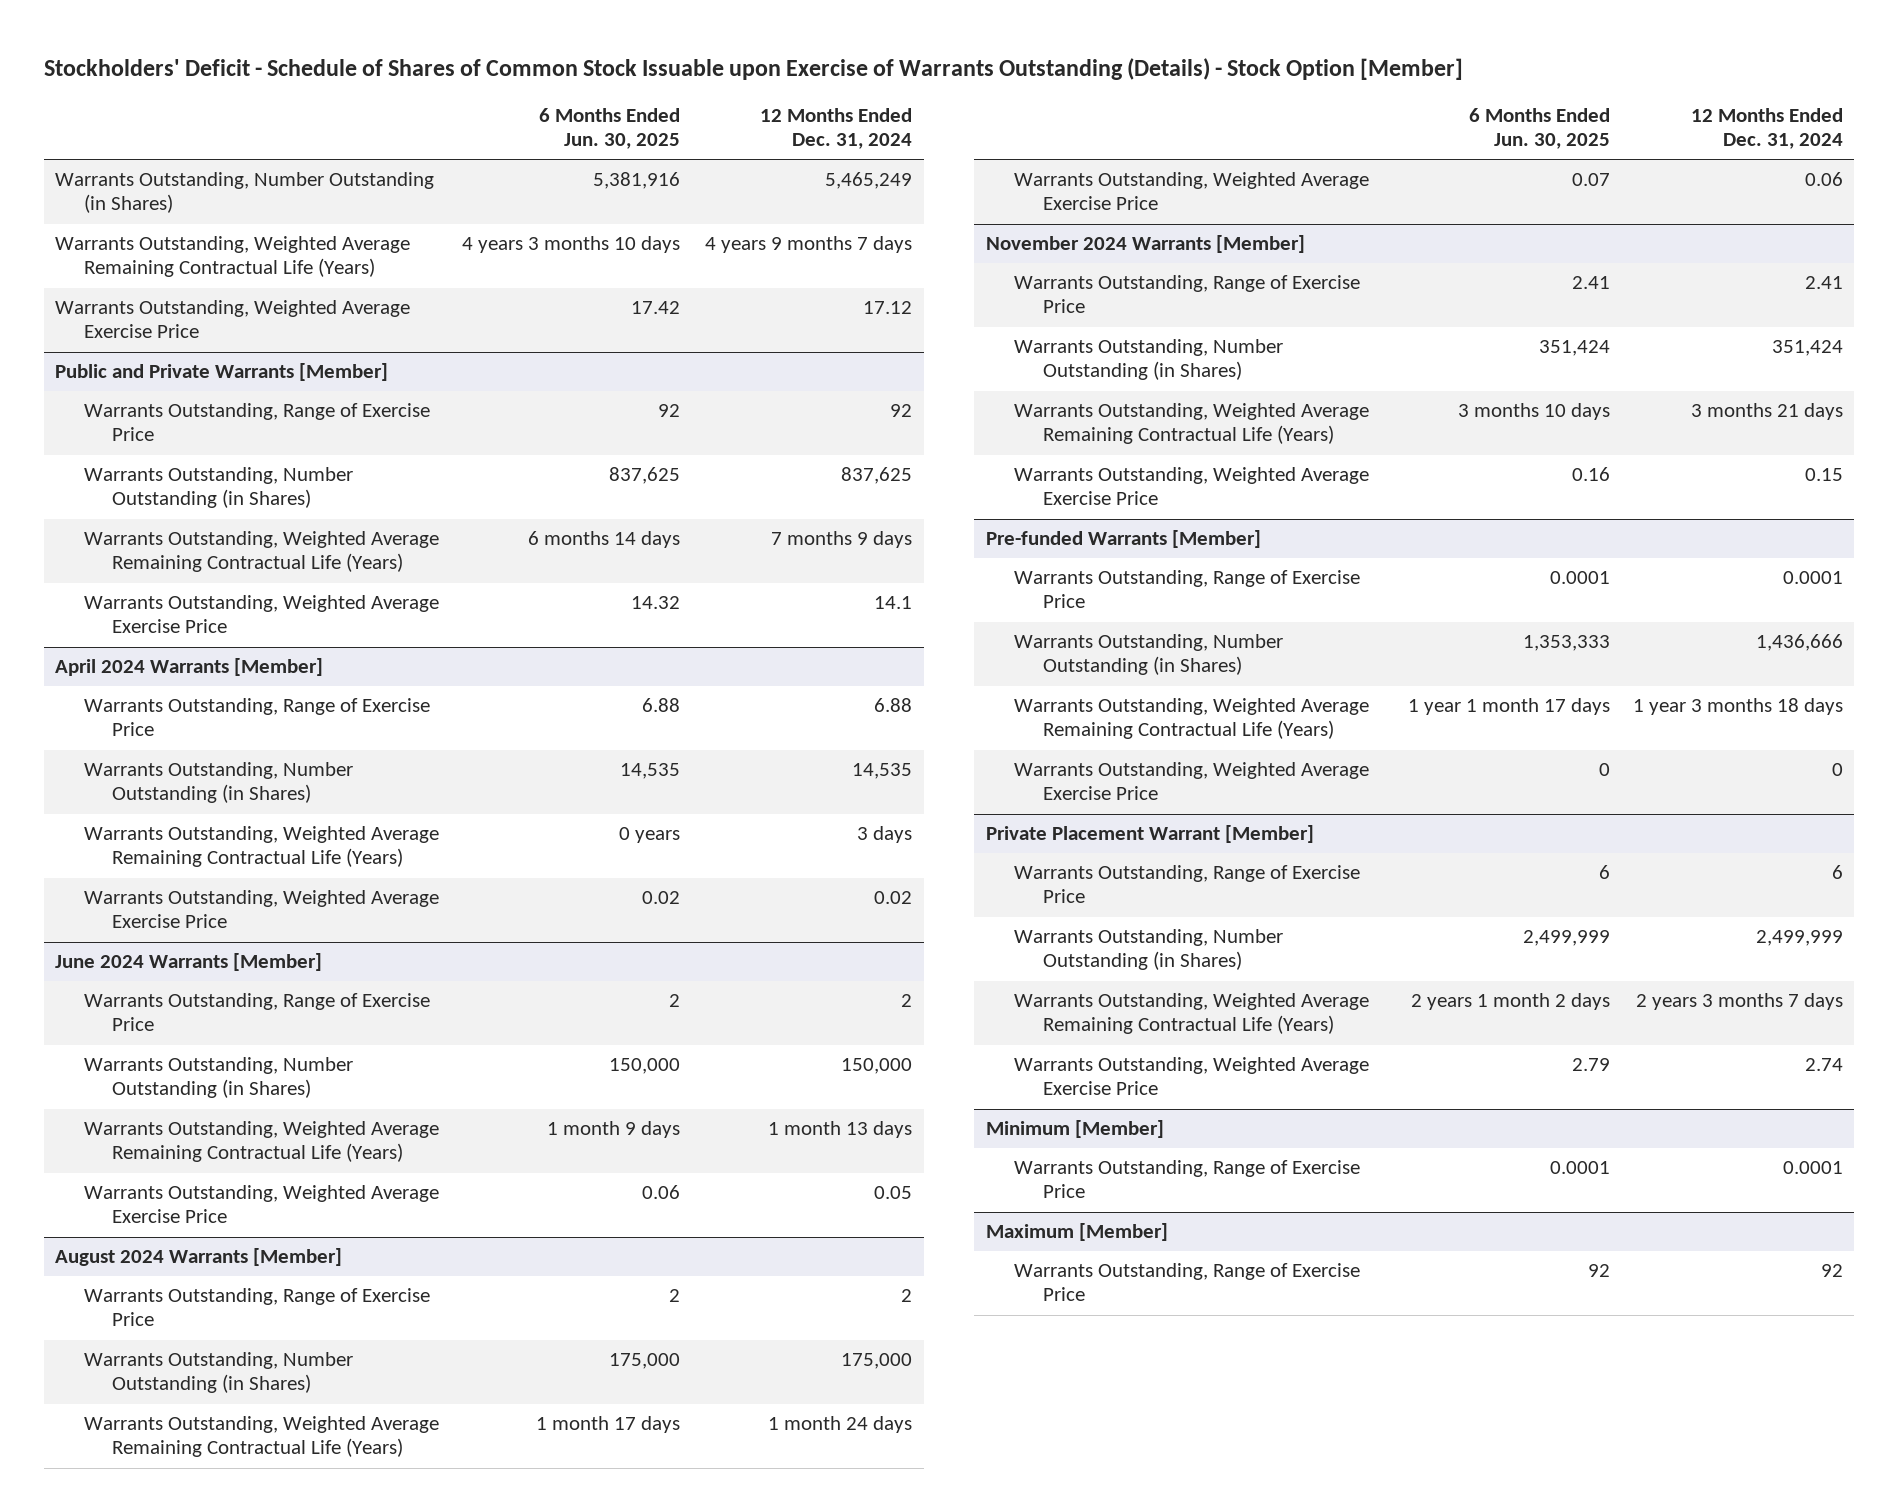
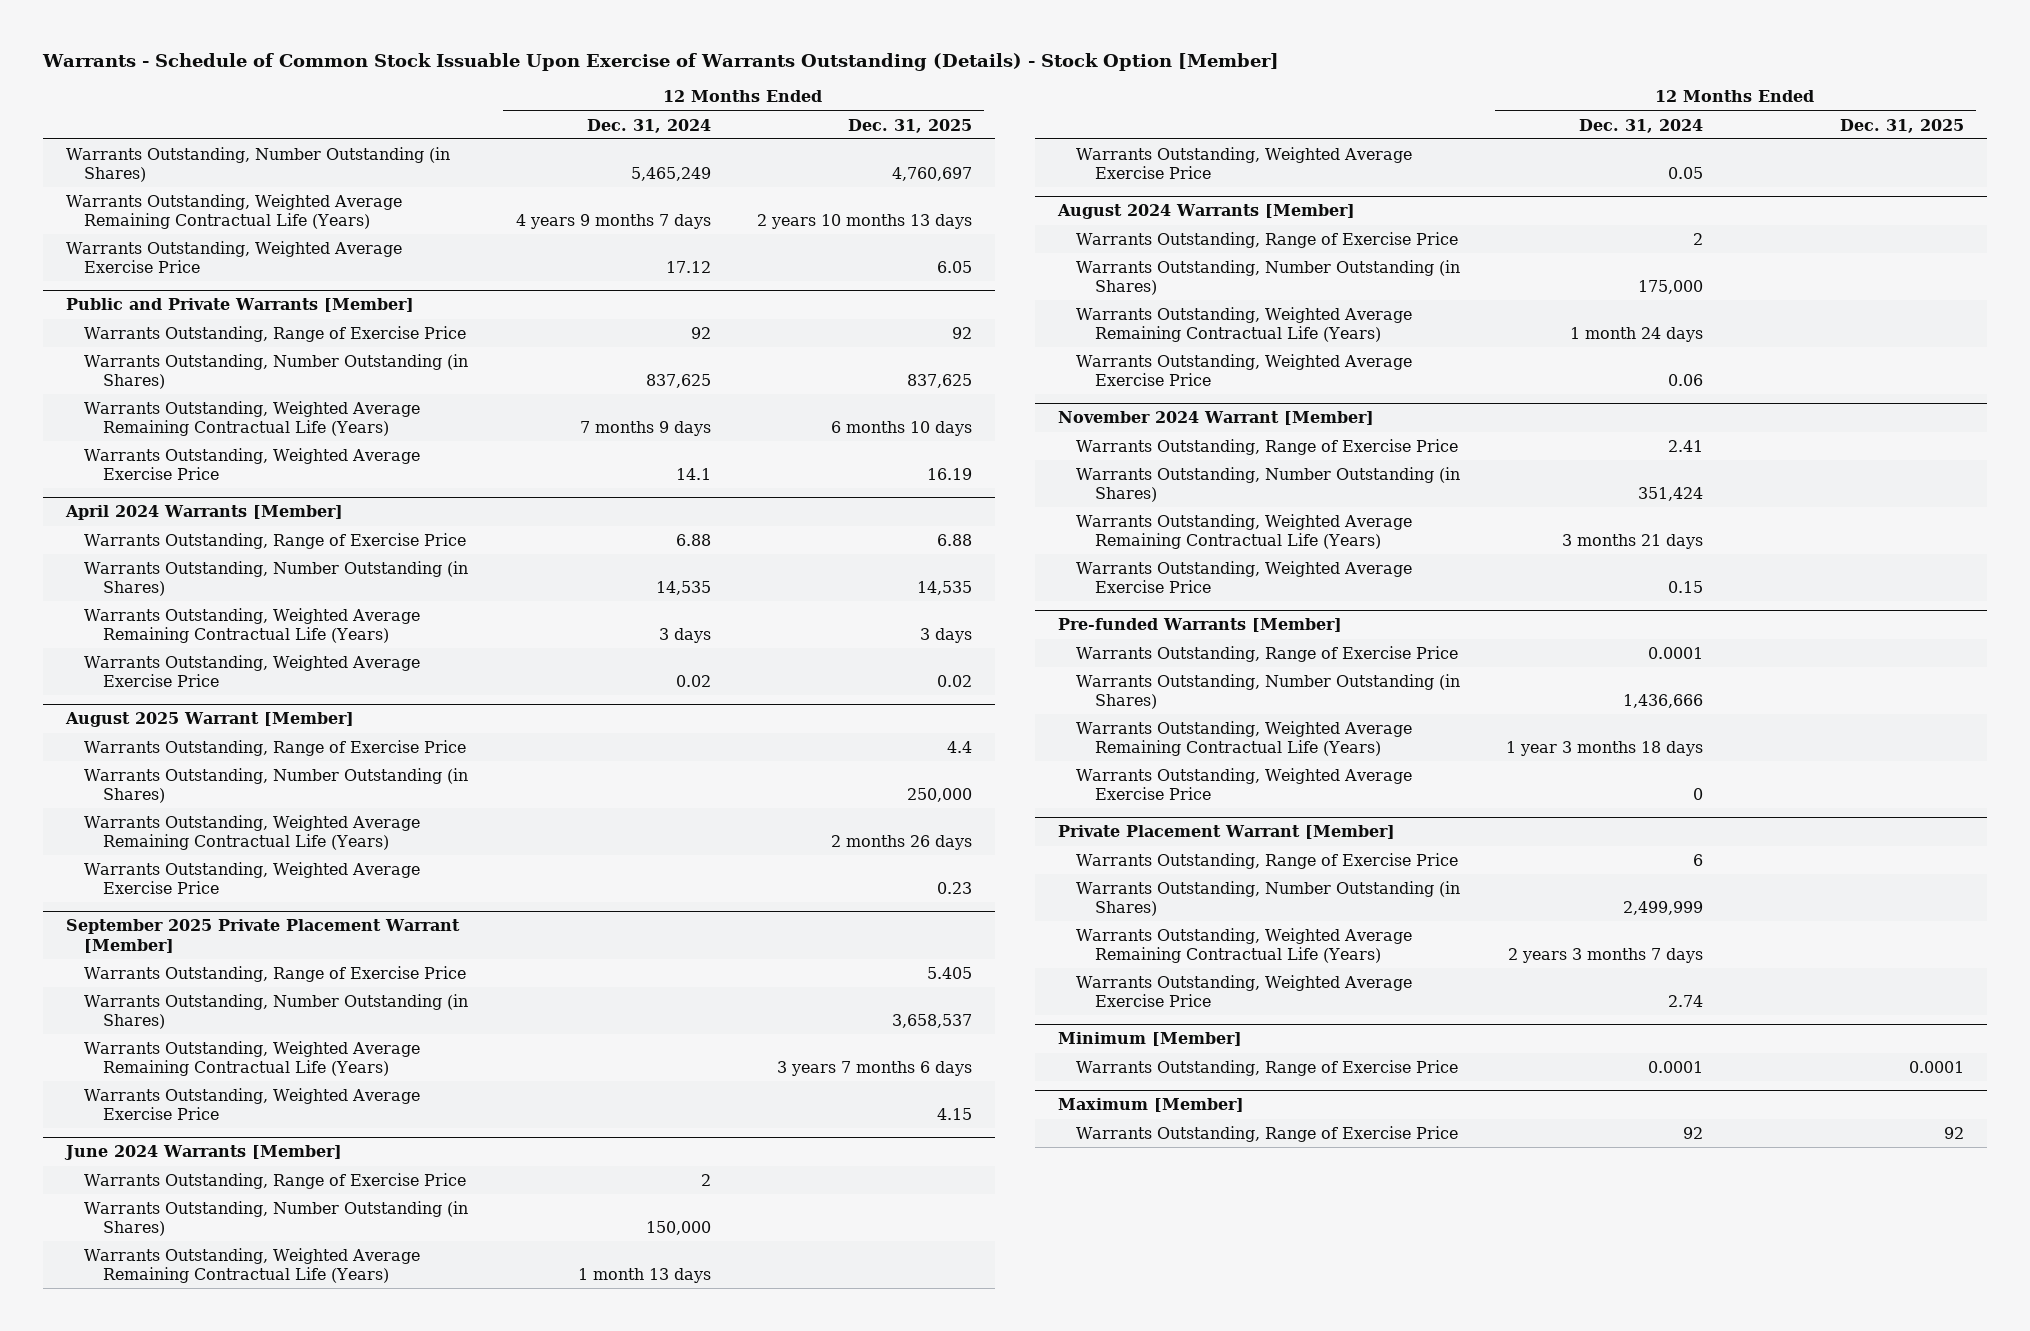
[43,57,1463,80] Stockholders' Deficit - Schedule of Shares of Common Stock Issuable upon Exercise of Warrants Outstanding (Details) - Stock Option [Member] -> [41,52,1279,71] Warrants - Schedule of Common Stock Issuable Upon Exercise of Warrants Outstanding (Details) - Stock Option [Member]
[538,108,680,150] 6 Months Ended Jun. 30, 2025 -> none
none -> [848,118,973,133] Dec. 31, 2025
none -> [64,712,354,728] August 2025 Warrant [Member]
none -> [84,739,467,756] Warrants Outstanding, Range of Exercise Price
none -> [84,767,469,804] Warrants Outstanding, Number Outstanding (in Shares)
none -> [84,814,421,851] Warrants Outstanding, Weighted Average Remaining Contractual Life (Years)
none -> [84,861,421,895] Warrants Outstanding, Weighted Average Exercise Price
none -> [65,919,460,953] September 2025 Private Placement Warrant [Member]
none -> [84,965,467,982] Warrants Outstanding, Range of Exercise Price
none -> [84,993,469,1030] Warrants Outstanding, Number Outstanding (in Shares)
none -> [84,1040,421,1077] Warrants Outstanding, Weighted Average Remaining Contractual Life (Years)
none -> [84,1087,421,1121] Warrants Outstanding, Weighted Average Exercise Price
[985,235,1305,254] November 2024 Warrants [Member] -> [1057,411,1374,426] November 2024 Warrant [Member]

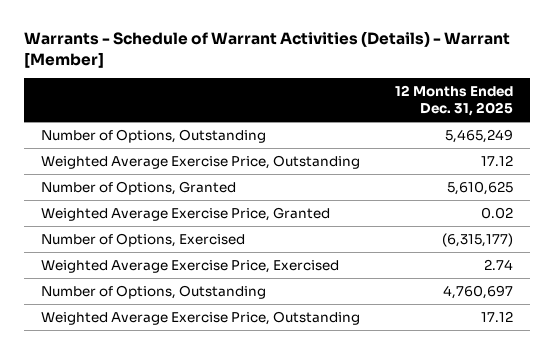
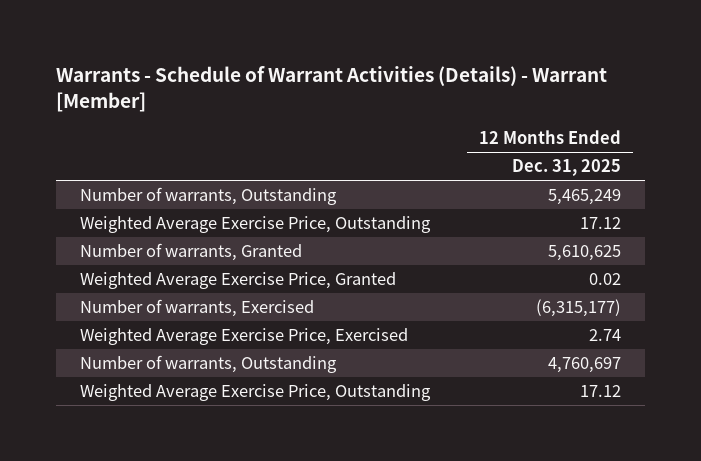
[40,128,266,143] Number of Options, Outstanding -> [80,187,338,206] Number of warrants, Outstanding
[40,180,236,195] Number of Options, Granted -> [80,243,303,262] Number of warrants, Granted
[40,232,245,247] Number of Options, Exercised -> [80,299,315,318] Number of warrants, Exercised
[40,284,266,299] Number of Options, Outstanding -> [80,355,338,374] Number of warrants, Outstanding

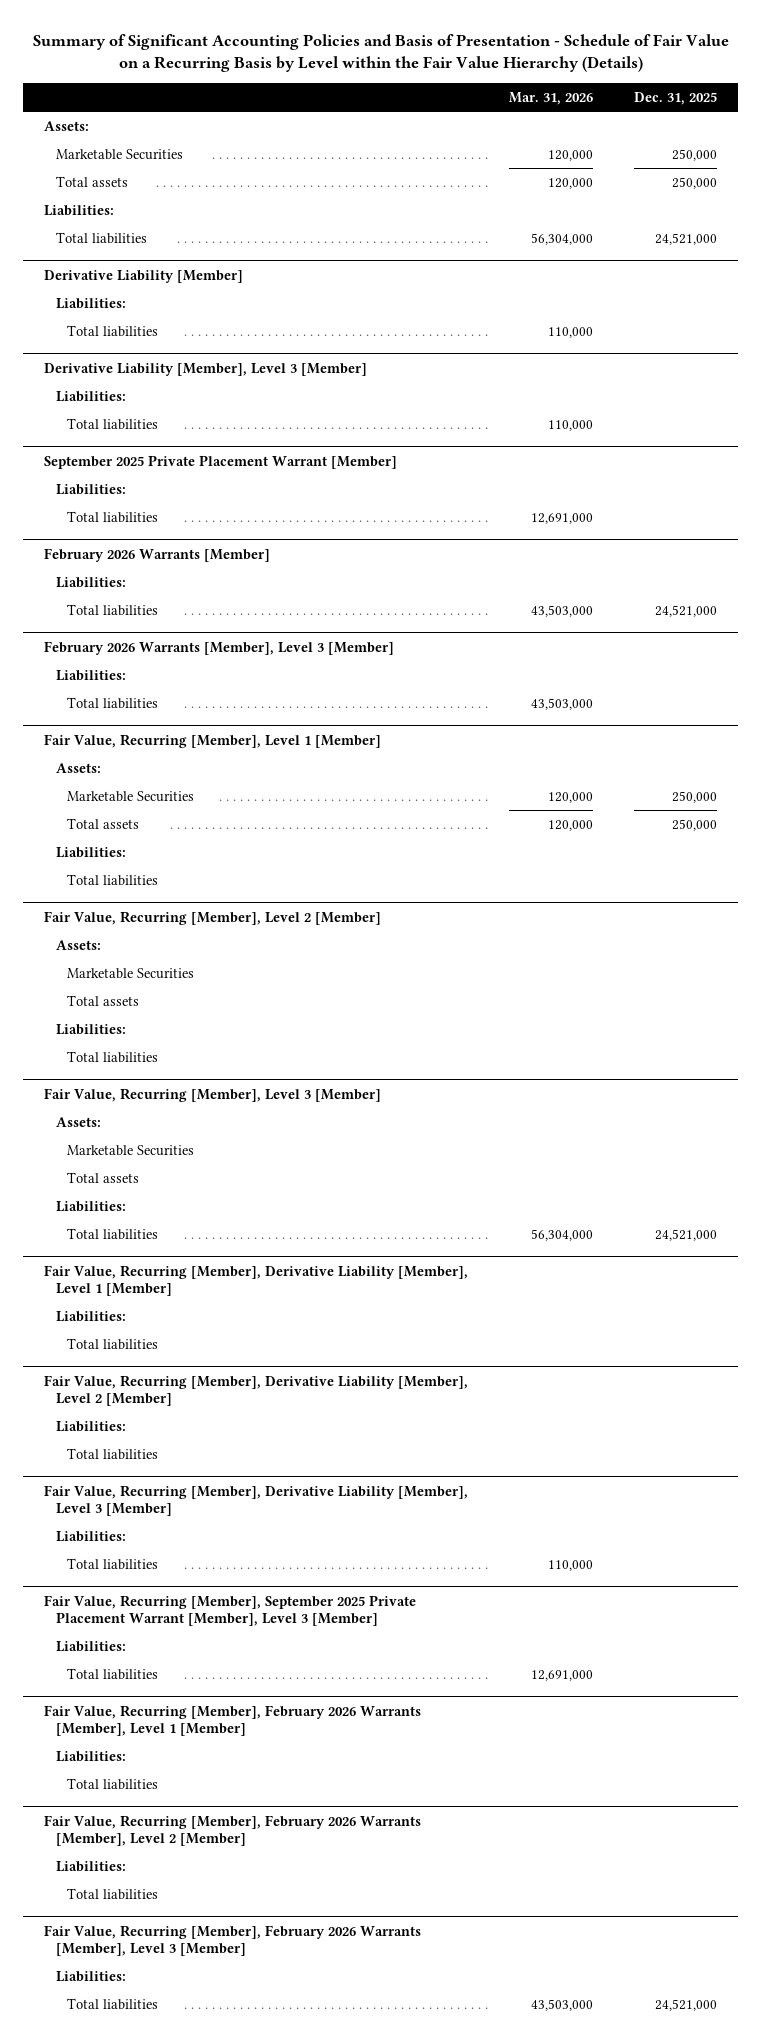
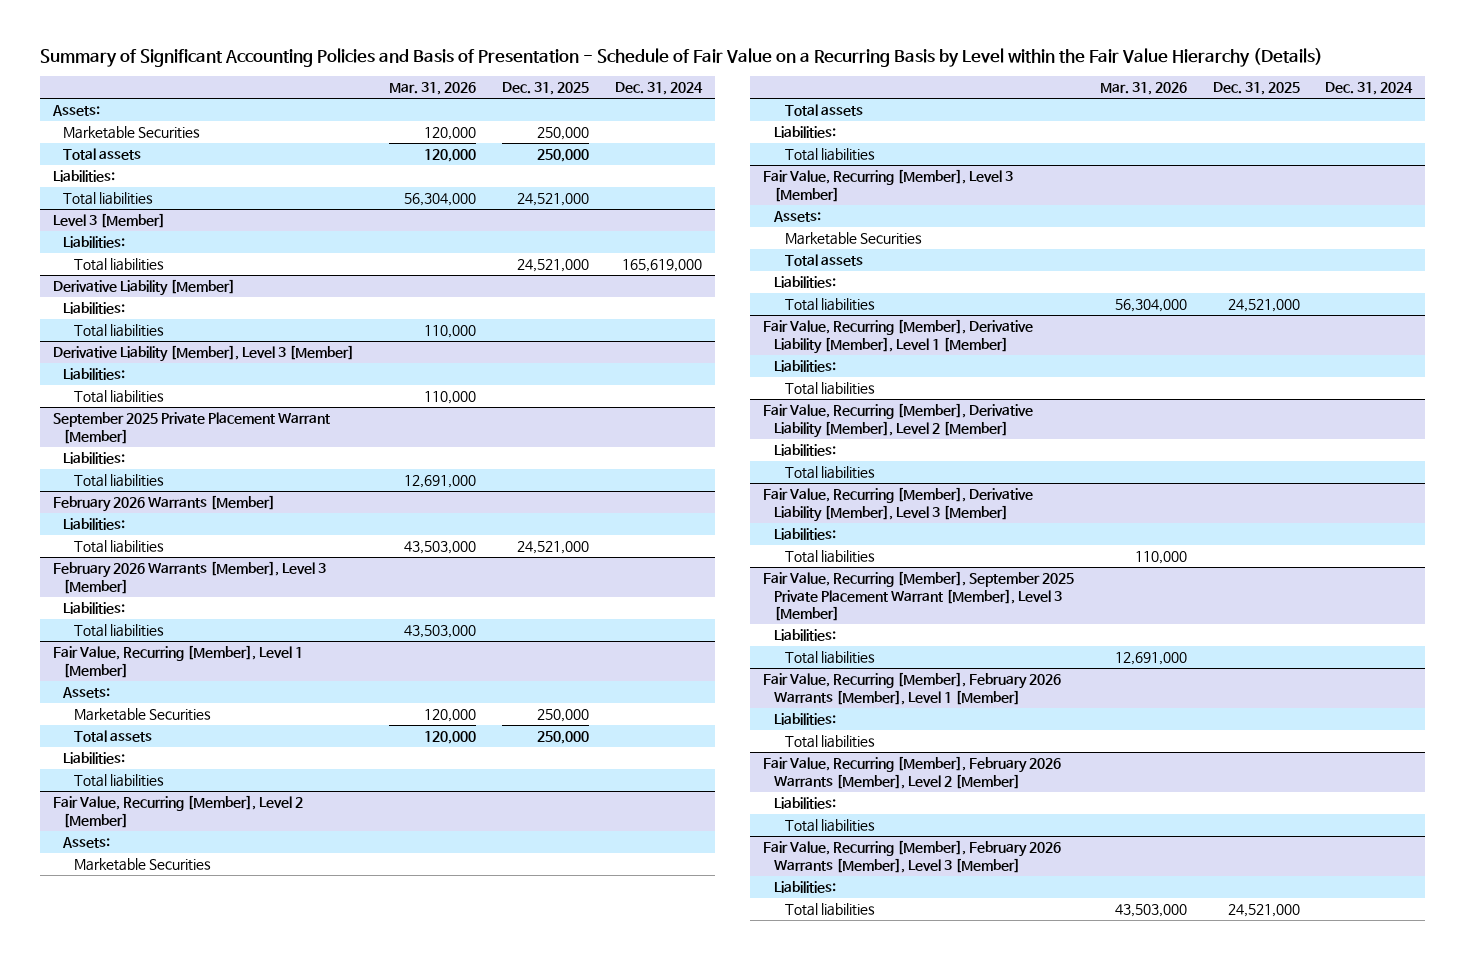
none -> [614,82,703,96] Dec. 31, 2024
none -> [52,213,165,229] Level 3 [Member]
none -> [63,236,126,249] Liabilities:
none -> [74,258,165,272] Total liabilities

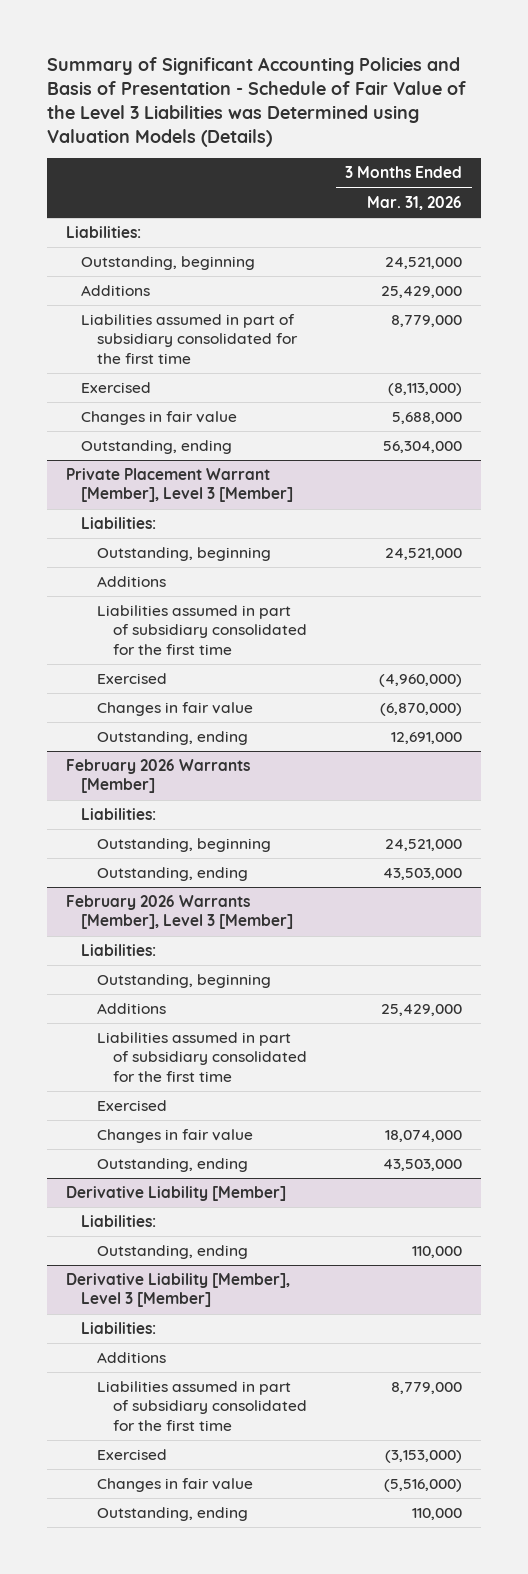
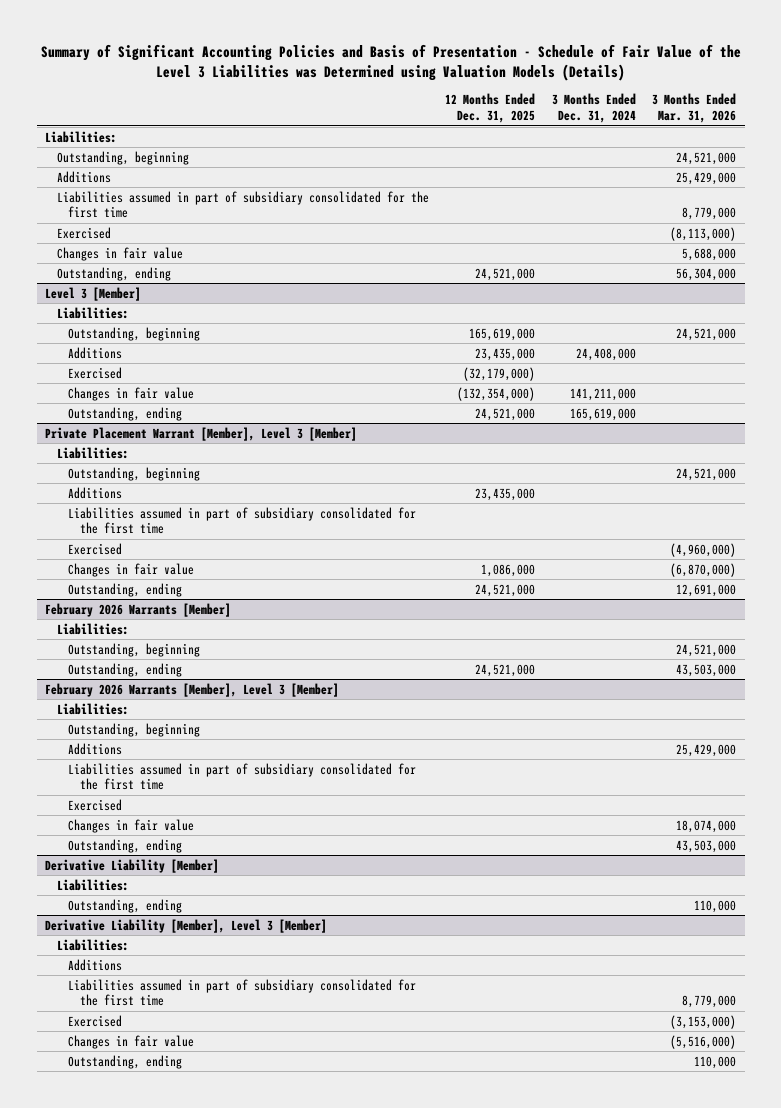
none -> [445,93,536,124] 12 Months Ended Dec. 31, 2025
none -> [551,93,636,124] 3 Months Ended Dec. 31, 2024
none -> [45,286,142,301] Level 3 [Member]
none -> [56,306,129,319] Liabilities:
none -> [68,326,201,341] Outstanding, beginning
none -> [68,346,123,359] Additions
none -> [68,366,123,379] Exercised
none -> [68,386,195,401] Changes in fair value
none -> [68,406,183,421] Outstanding, ending

